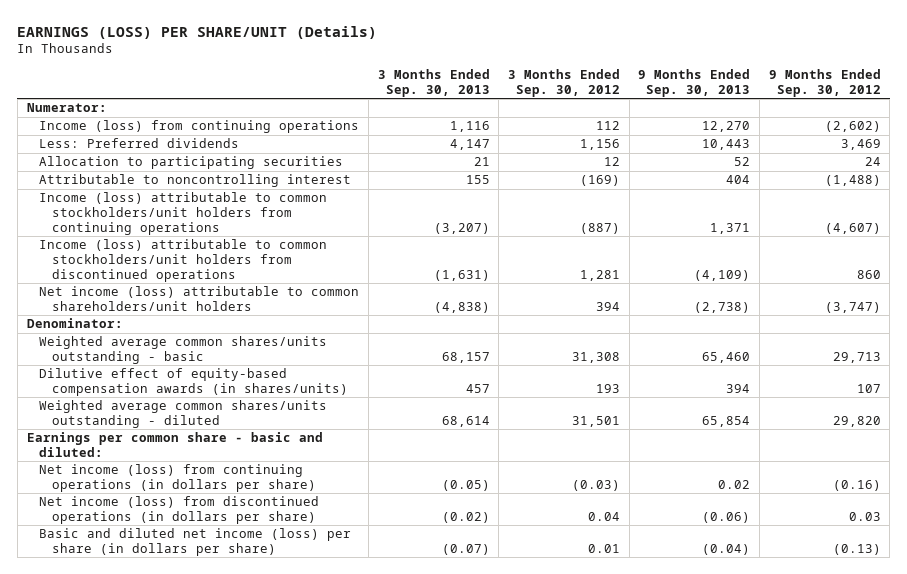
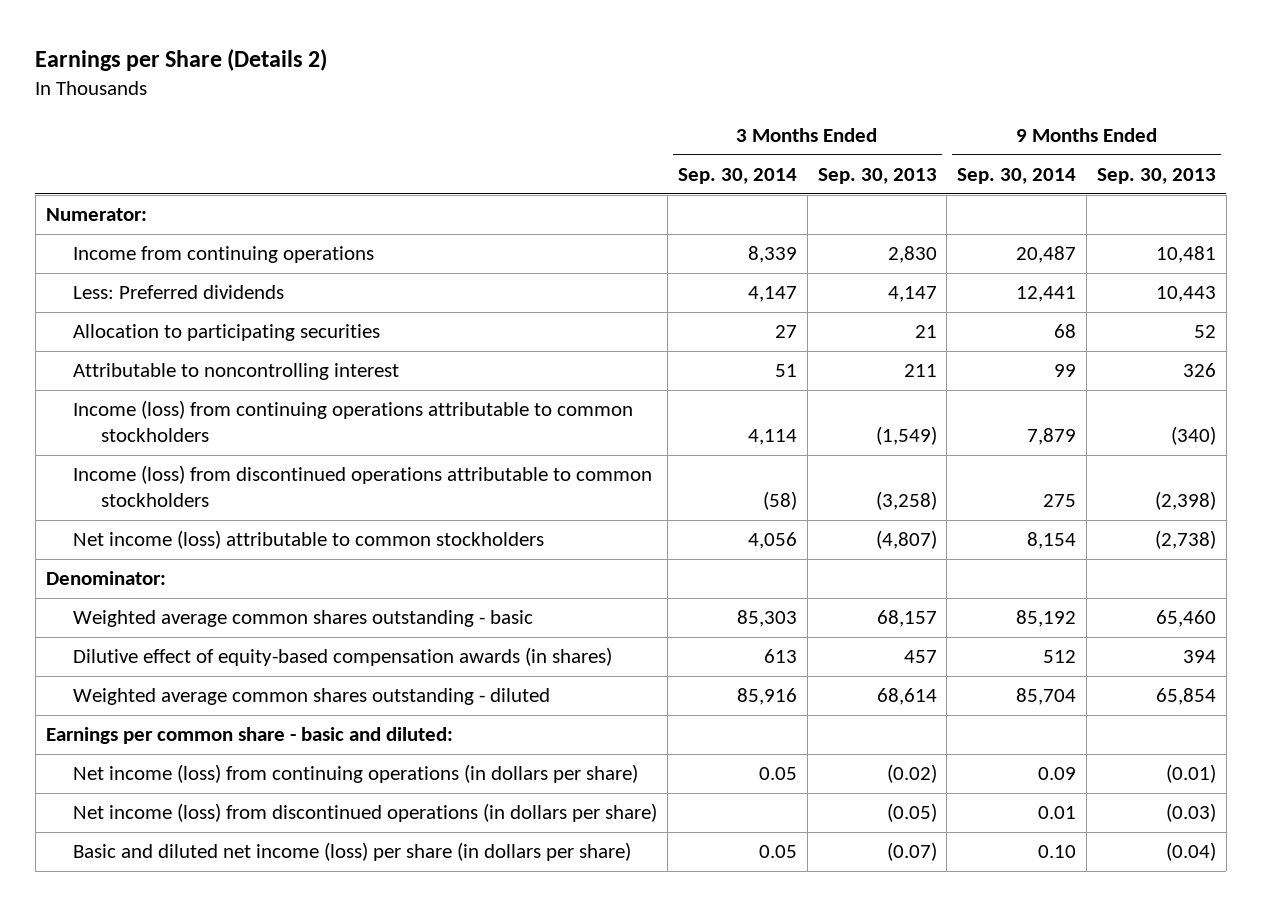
[17,25,378,39] EARNINGS (LOSS) PER SHARE/UNIT (Details) -> [35,49,328,72] Earnings per Share (Details 2)
[507,69,620,97] 3 Months Ended Sep. 30, 2012 -> none
[768,69,881,97] 9 Months Ended Sep. 30, 2012 -> none
none -> [678,167,798,184] Sep. 30, 2014
none -> [957,167,1077,184] Sep. 30, 2014
[39,120,360,134] Income (loss) from continuing operations -> [73,246,375,264] Income from continuing operations
[449,121,490,133] 1,116 -> [887,246,937,264] 2,830
[702,121,751,133] 12,270 -> [1155,246,1216,264] 10,481
[465,175,490,185] 155 -> [903,364,937,378] 211
[726,175,751,185] 404 -> [1182,363,1216,378] 326
[39,192,328,235] Income (loss) attributable to common stockholders/unit holders from continuing operations -> [73,400,634,442] Income (loss) from continuing operations attributable to common stockholders
[433,222,490,234] (3,207) -> [875,425,937,445] (1,549)
[710,222,751,234] 1,371 -> [1170,425,1216,445] (340)
[39,239,328,282] Income (loss) attributable to common stockholders/unit holders from discontinued operations -> [73,465,653,507] Income (loss) from discontinued operations attributable to common stockholders
[433,269,490,281] (1,631) -> [875,490,937,510] (3,258)
[694,269,751,281] (4,109) -> [1154,490,1216,510] (2,398)
[39,286,360,311] Net income (loss) attributable to common shareholders/unit holders -> [73,530,545,550] Net income (loss) attributable to common stockholders
[433,301,490,313] (4,838) -> [875,530,937,550] (4,807)
[39,336,328,364] Weighted average common shares/units outstanding - basic -> [73,610,534,628] Weighted average common shares outstanding - basic
[39,368,348,396] Dilutive effect of equity-based compensation awards (in shares/units) -> [73,647,613,667] Dilutive effect of equity-based compensation awards (in shares)
[39,400,328,428] Weighted average common shares/units outstanding - diluted -> [73,688,551,706] Weighted average common shares outstanding - diluted
[441,479,490,491] (0.05) -> [886,764,937,784] (0.02)
[718,479,751,489] 0.02 -> [1165,764,1216,784] (0.01)
[441,511,490,523] (0.02) -> [886,803,937,823] (0.05)
[702,511,751,523] (0.06) -> [1165,803,1216,823] (0.03)

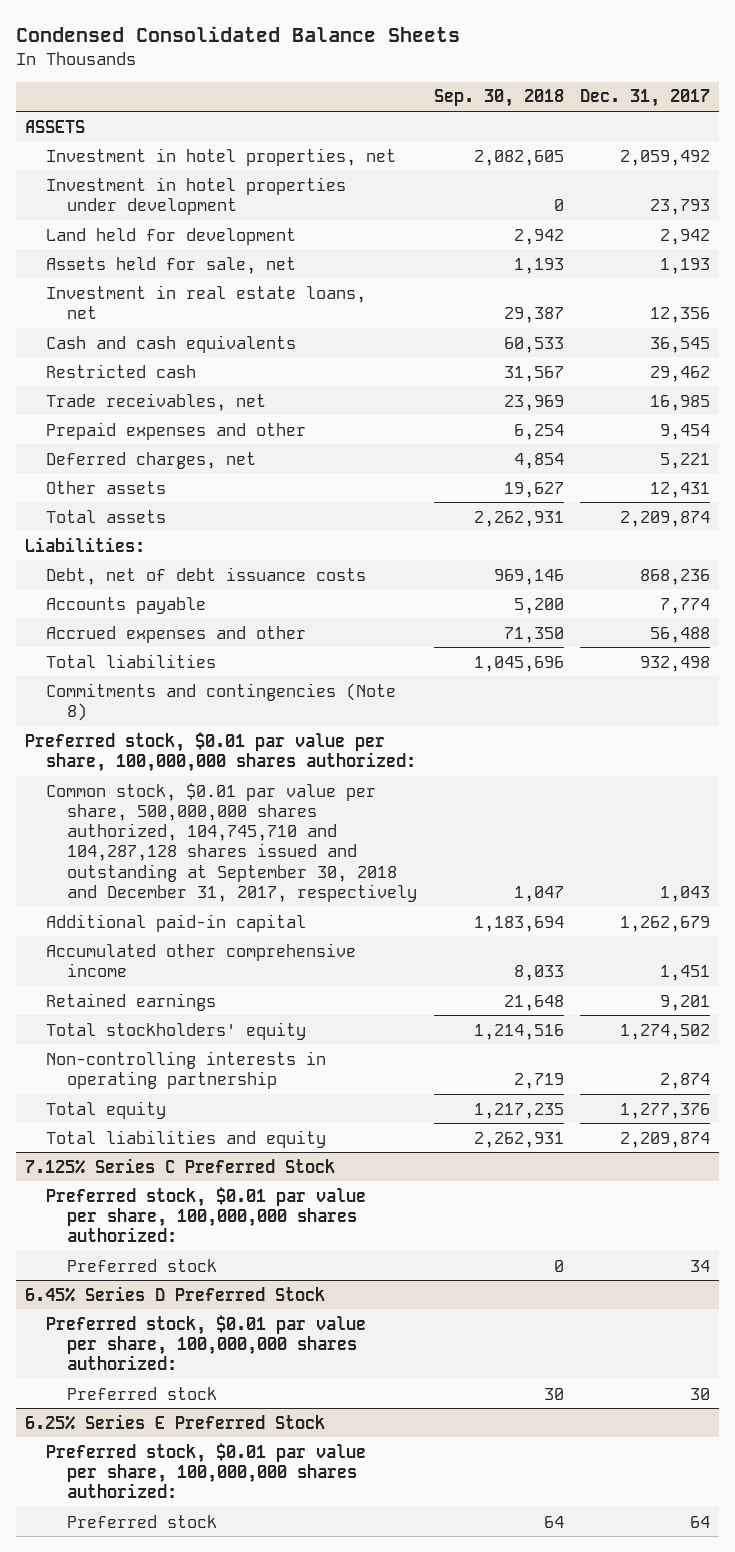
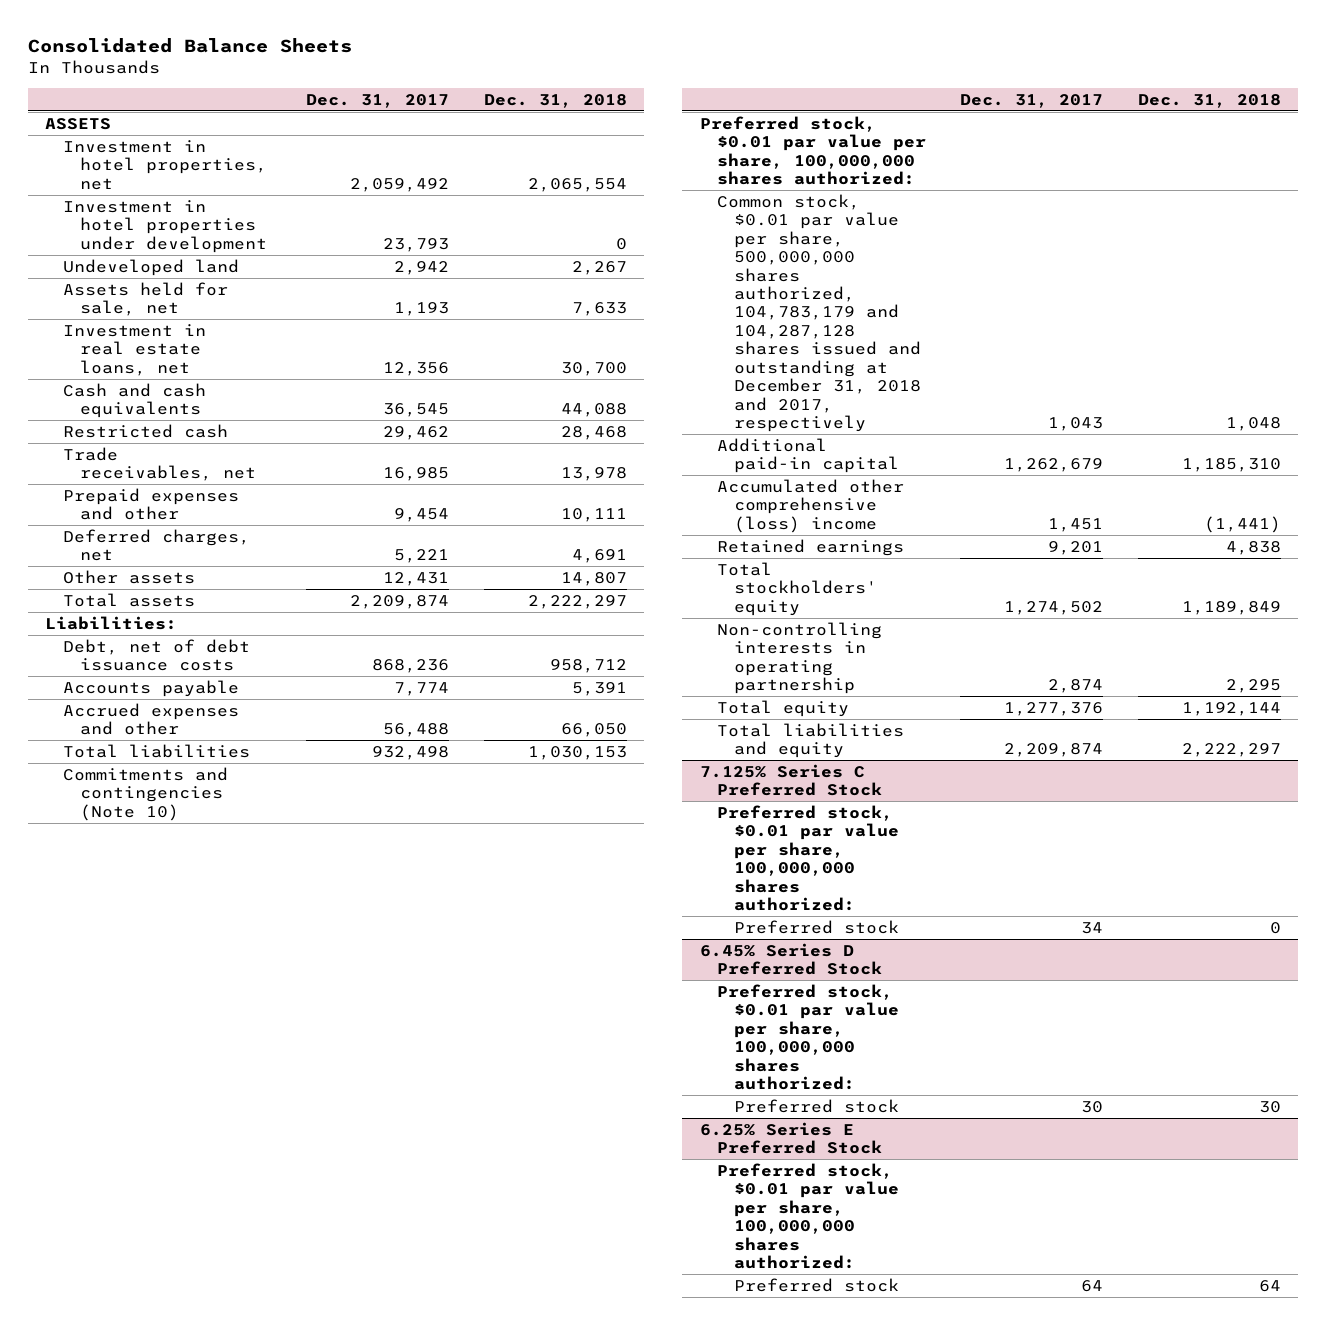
[16,26,461,43] Condensed Consolidated Balance Sheets -> [28,37,353,53] Consolidated Balance Sheets
[433,89,564,108] Sep. 30, 2018 -> none
none -> [483,93,627,108] Dec. 31, 2018
[45,227,296,245] Land held for development -> [62,258,239,276] Undeveloped land
[45,682,396,721] Commitments and contingencies (Note 8) -> [62,766,228,821] Commitments and contingencies (Note 10)
[45,782,417,902] Common stock, $0.01 par value per share, 500,000,000 shares authorized, 104,745,710 and 104,287,128 shares issued and outstanding at September 30, 2018 and December 31, 2017, respectively -> [716,193,922,433] Common stock, $0.01 par value per share, 500,000,000 shares authorized, 104,783,179 and 104,287,128 shares issued and outstanding at December 31, 2018 and 2017, respectively
[45,942,356,977] Accumulated other comprehensive income -> [716,478,904,533] Accumulated other comprehensive (loss) income

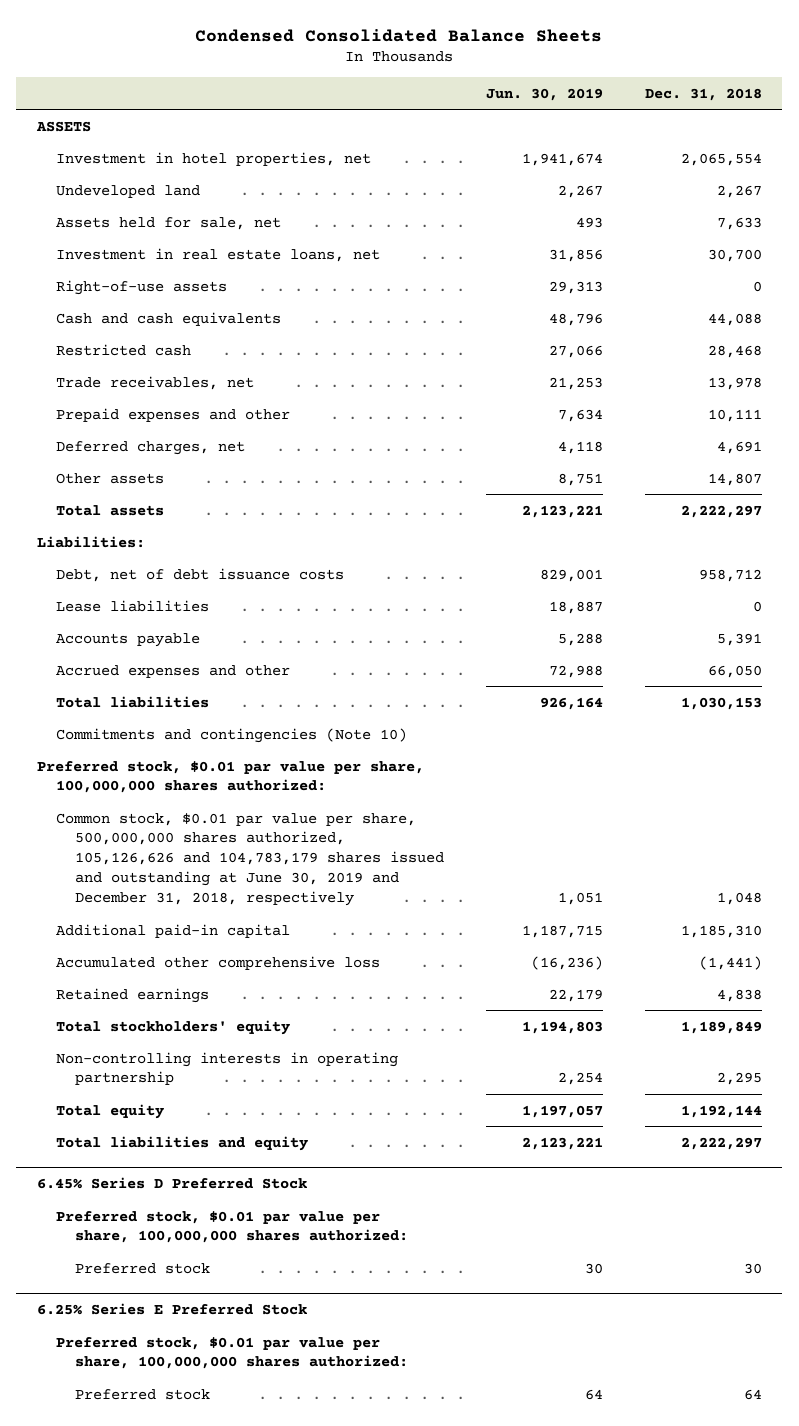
[28,37,353,53] Consolidated Balance Sheets -> [195,28,603,42] Condensed Consolidated Balance Sheets
[306,93,450,108] Dec. 31, 2017 -> none
none -> [485,87,603,101] Jun. 30, 2019
[62,199,267,253] Investment in hotel properties under development -> none
none -> [56,279,228,295] Right-of-use assets
none -> [56,599,210,612] Lease liabilities
[716,193,922,433] Common stock, $0.01 par value per share, 500,000,000 shares authorized, 104,783,179 and 104,287,128 shares issued and outstanding at December 31, 2018 and 2017, respectively -> [56,812,445,907] Common stock, $0.01 par value per share, 500,000,000 shares authorized, 105,126,626 and 104,783,179 shares issued and outstanding at June 30, 2019 and December 31, 2018, respectively
[716,478,904,533] Accumulated other comprehensive (loss) income -> [56,955,381,970] Accumulated other comprehensive loss
[699,763,882,797] 7.125% Series C Preferred Stock -> none
[716,804,900,912] Preferred stock, $0.01 par value per share, 100,000,000 shares authorized: -> none
[734,919,900,934] Preferred stock -> none

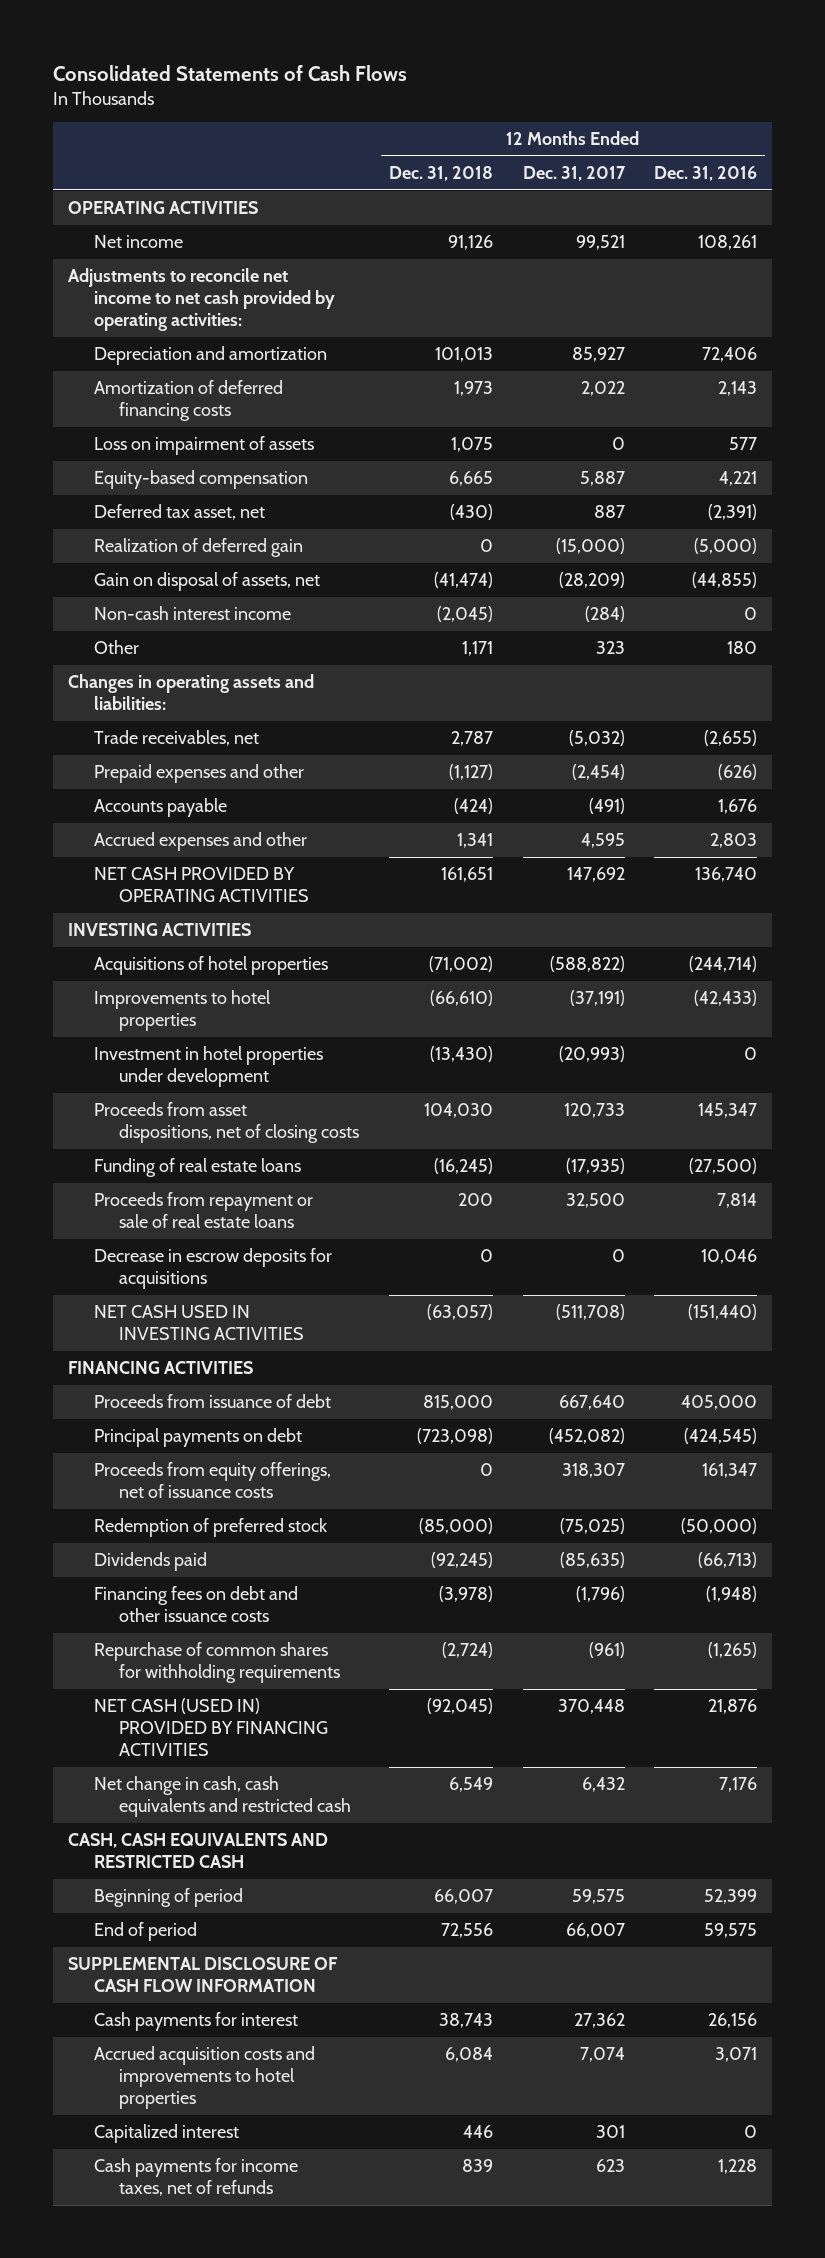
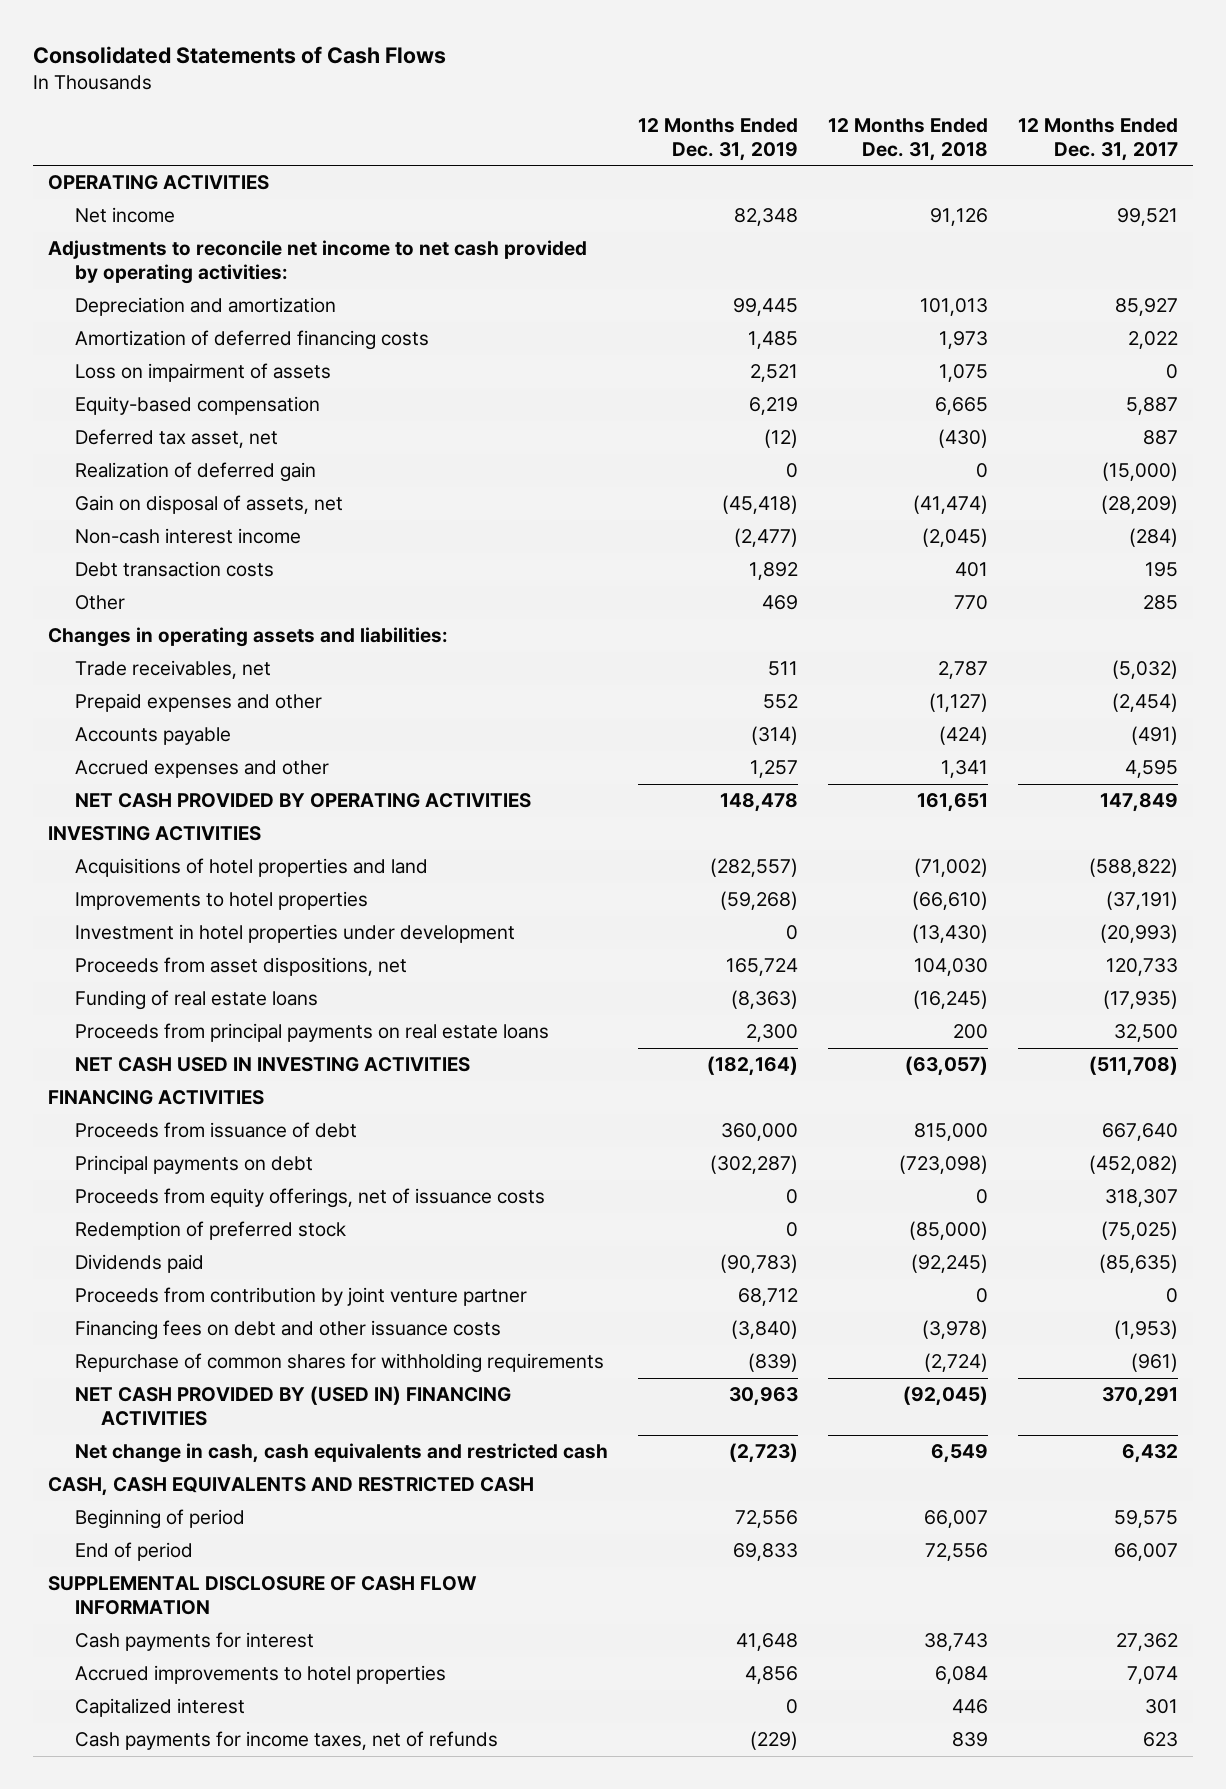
[654,165,758,181] Dec. 31, 2016 -> none
none -> [637,117,798,161] 12 Months Ended Dec. 31, 2019
none -> [74,561,274,578] Debt transaction costs
[461,640,493,656] 1,171 -> [953,595,988,611] 770
[595,640,625,654] 323 -> [1142,595,1178,611] 285
[566,866,625,882] 147,692 -> [1099,793,1178,813] 147,849
[93,955,328,975] Acquisitions of hotel properties -> [74,858,428,878] Acquisitions of hotel properties and land
[93,1101,360,1144] Proceeds from asset dispositions, net of closing costs -> [74,957,407,977] Proceeds from asset dispositions, net
[93,1247,332,1290] Decrease in escrow deposits for acquisitions -> none
[93,1191,313,1229] Proceeds from repayment or sale of real estate loans -> [74,1023,549,1043] Proceeds from principal payments on real estate loans
none -> [74,1287,527,1307] Proceeds from contribution by joint venture partner
[575,1585,625,1602] (1,796) -> [1113,1320,1178,1340] (1,953)
[93,1697,329,1757] NET CASH (USED IN) PROVIDED BY FINANCING ACTIVITIES -> [74,1386,511,1427] NET CASH PROVIDED BY (USED IN) FINANCING ACTIVITIES
[557,1698,625,1714] 370,448 -> [1101,1387,1178,1407] 370,291
[93,2045,315,2110] Accrued acquisition costs and improvements to hotel properties -> [74,1665,446,1685] Accrued improvements to hotel properties

